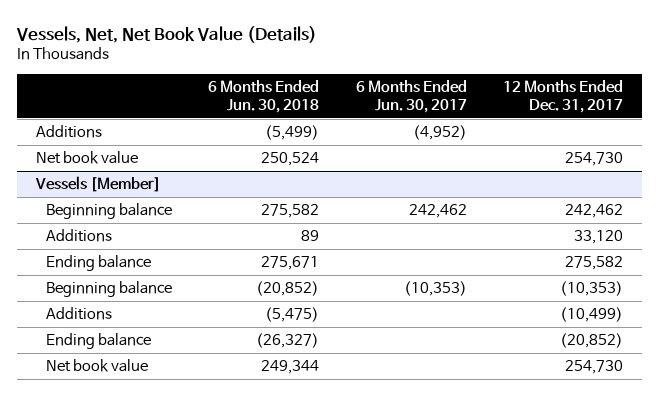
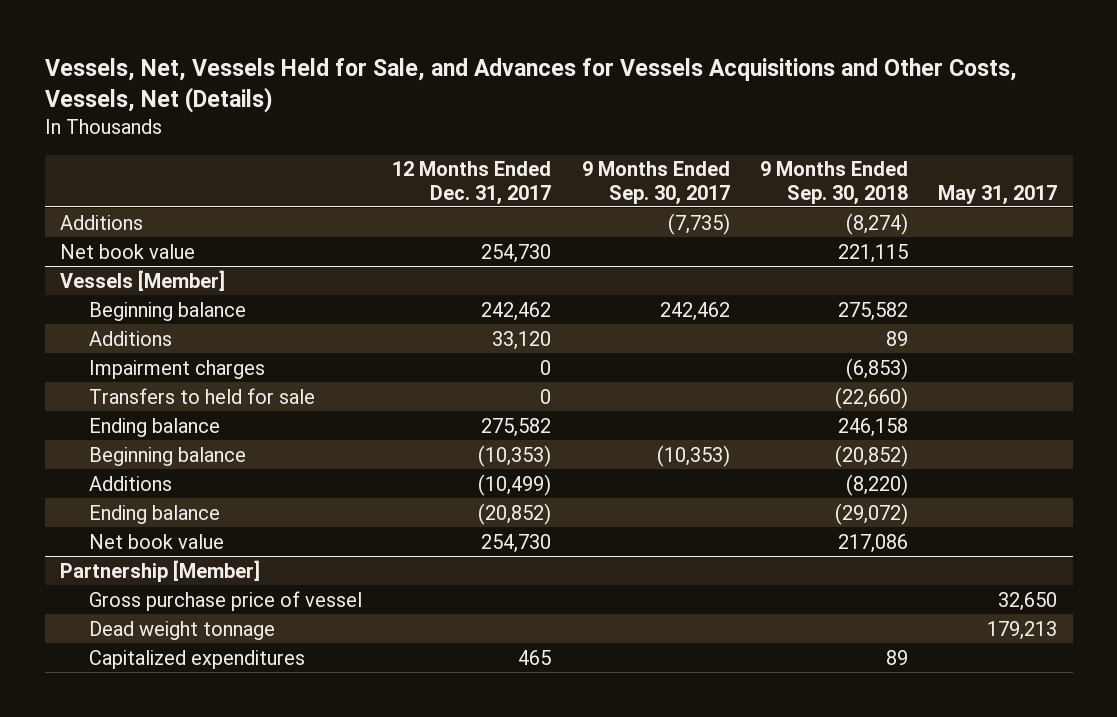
[16,25,318,43] Vessels, Net, Net Book Value (Details) -> [44,58,1017,114] Vessels, Net, Vessels Held for Sale, and Advances for Vessels Acquisitions and Other Costs, Vessels, Net (Details)
[208,79,320,114] 6 Months Ended Jun. 30, 2018 -> none
[355,79,467,114] 6 Months Ended Jun. 30, 2017 -> none
none -> [581,161,730,205] 9 Months Ended Sep. 30, 2017
none -> [760,161,909,205] 9 Months Ended Sep. 30, 2018
none -> [938,184,1058,205] May 31, 2017
none -> [89,359,266,379] Impairment charges
none -> [89,387,316,404] Transfers to held for sale
none -> [60,559,261,582] Partnership [Member]
none -> [89,590,363,611] Gross purchase price of vessel
none -> [89,620,276,640] Dead weight tonnage
none -> [89,649,306,669] Capitalized expenditures

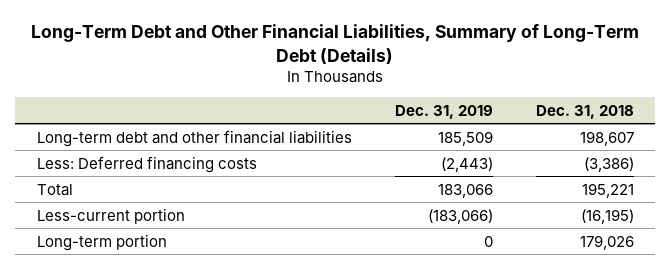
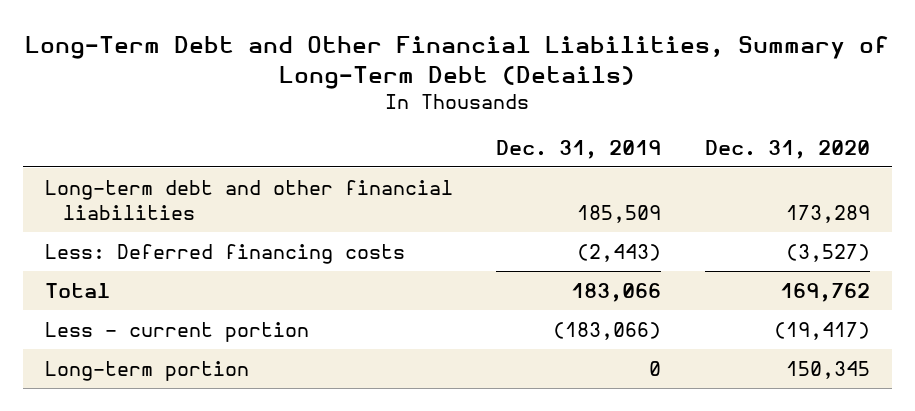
[535,104,634,119] Dec. 31, 2018 -> none
none -> [705,139,871,159] Dec. 31, 2020
[36,207,185,224] Less-current portion -> [44,321,309,342] Less - current portion

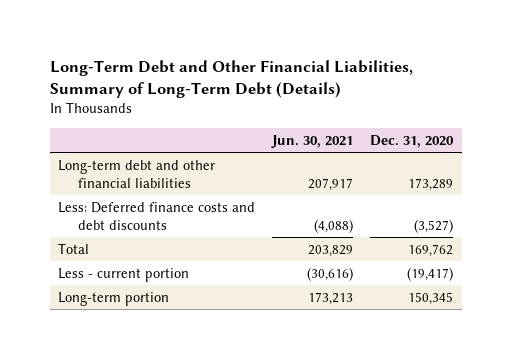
[496,139,662,159] Dec. 31, 2019 -> none
none -> [271,134,354,148] Jun. 30, 2021
[44,243,405,264] Less: Deferred financing costs -> [58,201,256,230] Less: Deferred finance costs and debt discounts

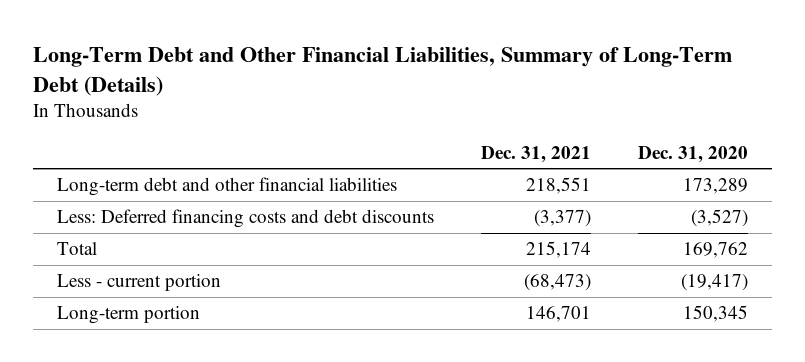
[271,134,354,148] Jun. 30, 2021 -> none
none -> [480,145,591,163] Dec. 31, 2021
[58,201,256,230] Less: Deferred finance costs and debt discounts -> [56,209,434,229] Less: Deferred financing costs and debt discounts

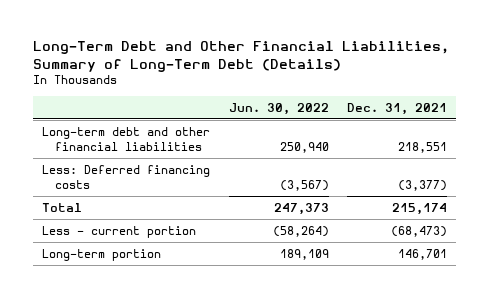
[638,145,749,163] Dec. 31, 2020 -> none
none -> [228,102,329,115] Jun. 30, 2022
[56,209,434,229] Less: Deferred financing costs and debt discounts -> [42,164,211,189] Less: Deferred financing costs

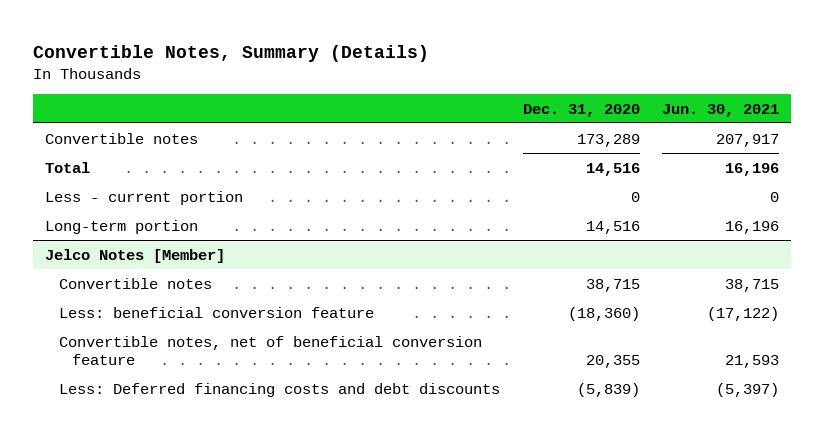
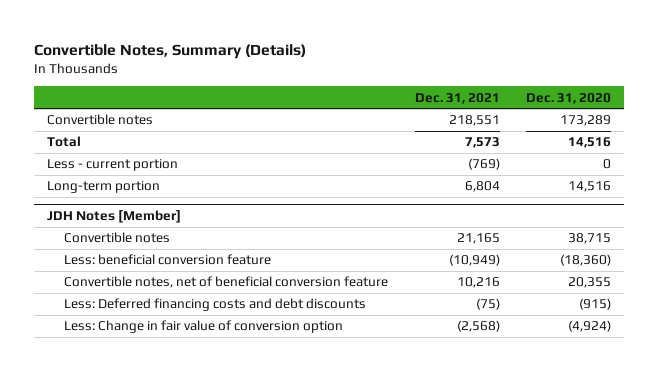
[662,103,780,117] Jun. 30, 2021 -> none
none -> [414,92,500,104] Dec. 31, 2021
[44,248,225,263] Jelco Notes [Member] -> [46,210,181,224] JDH Notes [Member]
[576,382,640,397] (5,839) -> [579,298,612,311] (915)
none -> [64,320,344,334] Less: Change in fair value of conversion option

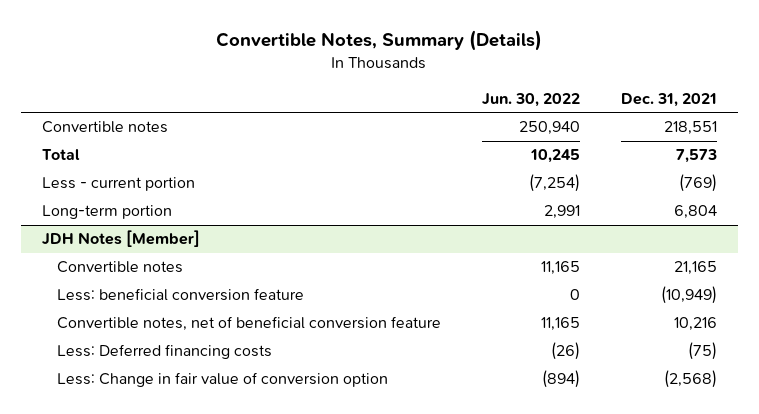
[526,92,612,104] Dec. 31, 2020 -> none
none -> [482,92,581,107] Jun. 30, 2022
[64,298,367,312] Less: Deferred financing costs and debt discounts -> [57,344,273,360] Less: Deferred financing costs

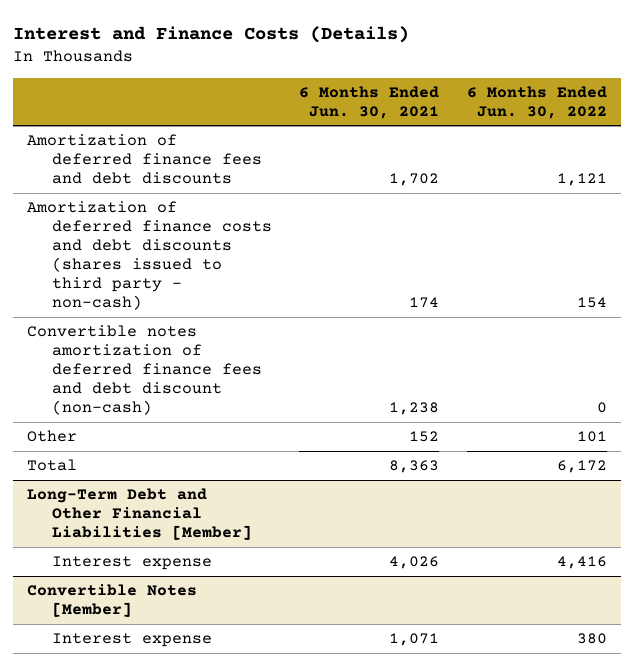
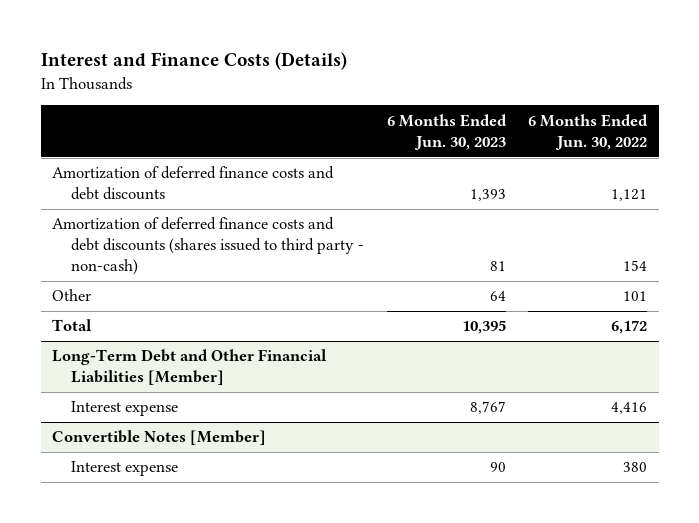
[299,85,440,119] 6 Months Ended Jun. 30, 2021 -> none
none -> [386,113,507,150] 6 Months Ended Jun. 30, 2023
[27,134,262,185] Amortization of deferred finance fees and debt discounts -> [51,166,334,201] Amortization of deferred finance costs and debt discounts
[27,325,262,416] Convertible notes amortization of deferred finance fees and debt discount (non-cash) -> none

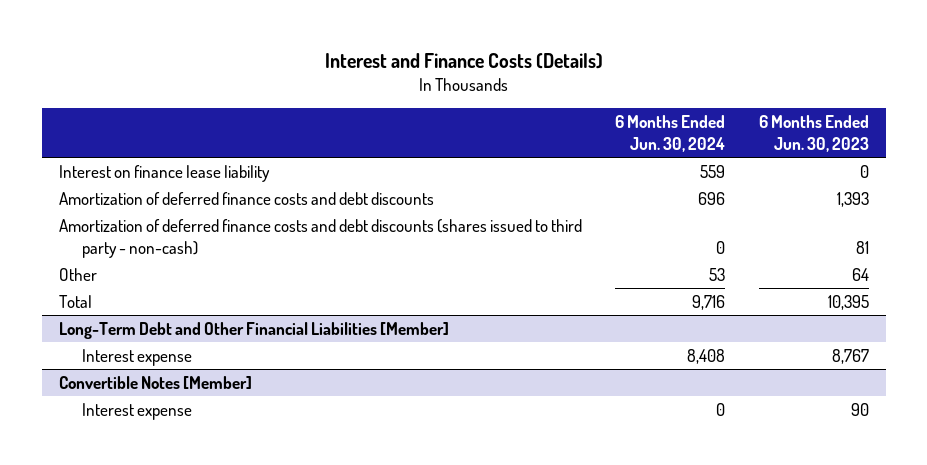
[528,113,649,150] 6 Months Ended Jun. 30, 2022 -> none
none -> [615,114,726,152] 6 Months Ended Jun. 30, 2024
none -> [58,164,270,182] Interest on finance lease liability

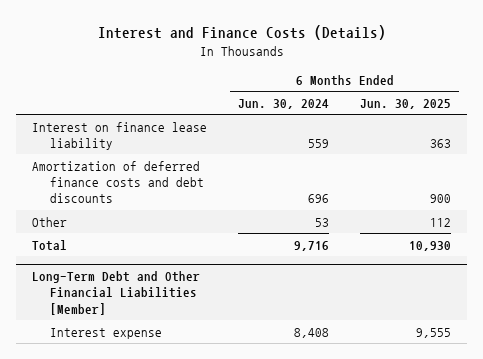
[758,114,869,152] 6 Months Ended Jun. 30, 2023 -> none
none -> [360,98,452,109] Jun. 30, 2025
[58,218,582,258] Amortization of deferred finance costs and debt discounts (shares issued to third party - non-cash) -> none
[58,375,252,389] Convertible Notes [Member] -> none
[82,402,193,420] Interest expense -> none

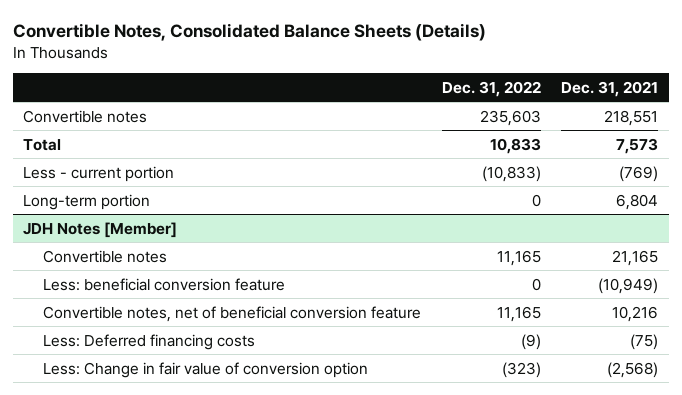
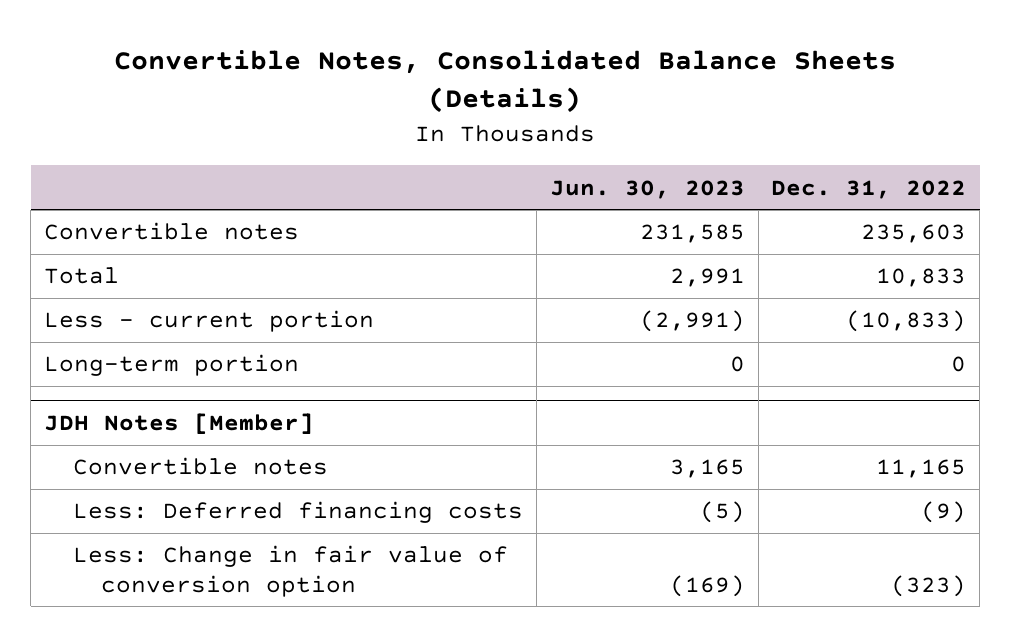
[561,80,659,97] Dec. 31, 2021 -> none
none -> [549,179,745,199] Jun. 30, 2023
[43,277,286,291] Less: beneficial conversion feature -> none
[43,305,422,322] Convertible notes, net of beneficial conversion feature -> none

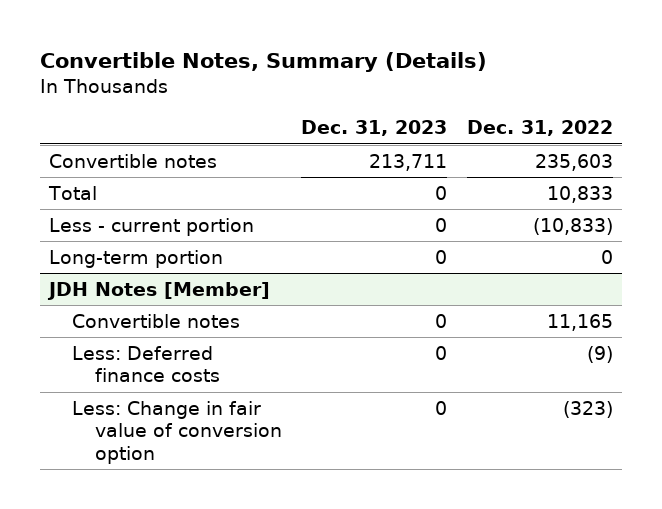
[114,50,897,114] Convertible Notes, Consolidated Balance Sheets (Details) -> [39,52,487,73] Convertible Notes, Summary (Details)
[549,179,745,199] Jun. 30, 2023 -> none
none -> [301,120,448,137] Dec. 31, 2023
[72,501,523,524] Less: Deferred financing costs -> [72,345,221,383] Less: Deferred finance costs

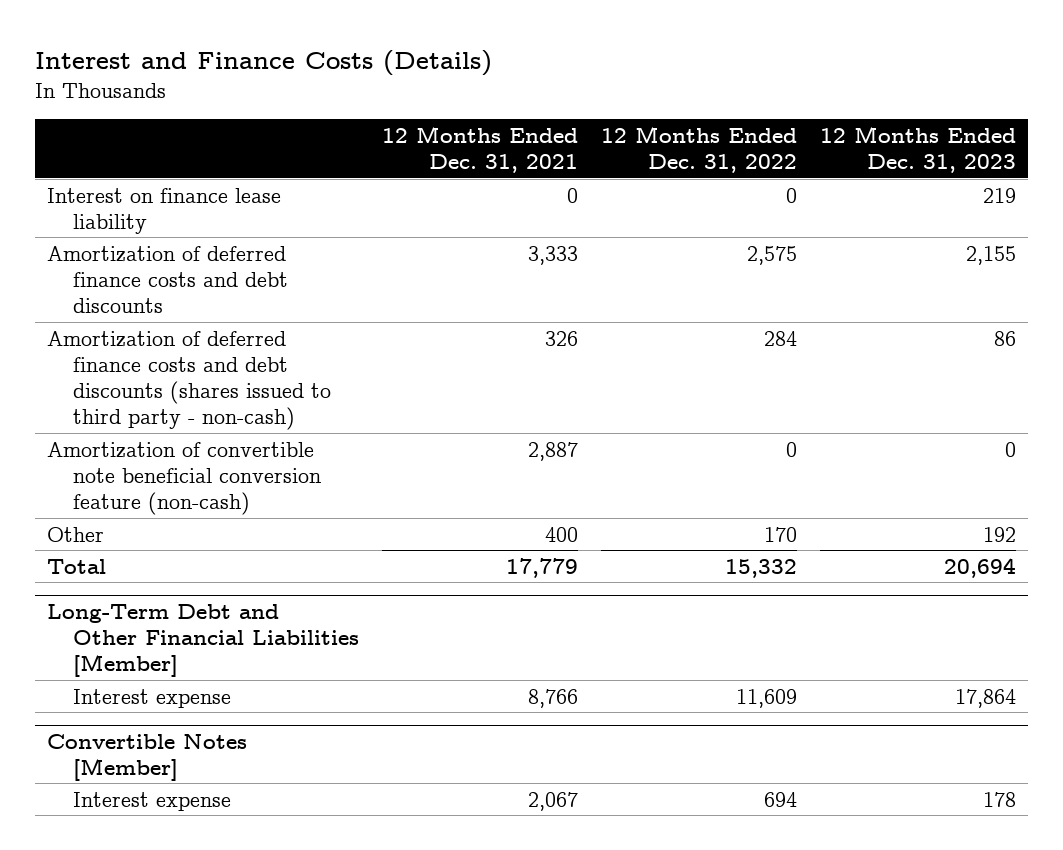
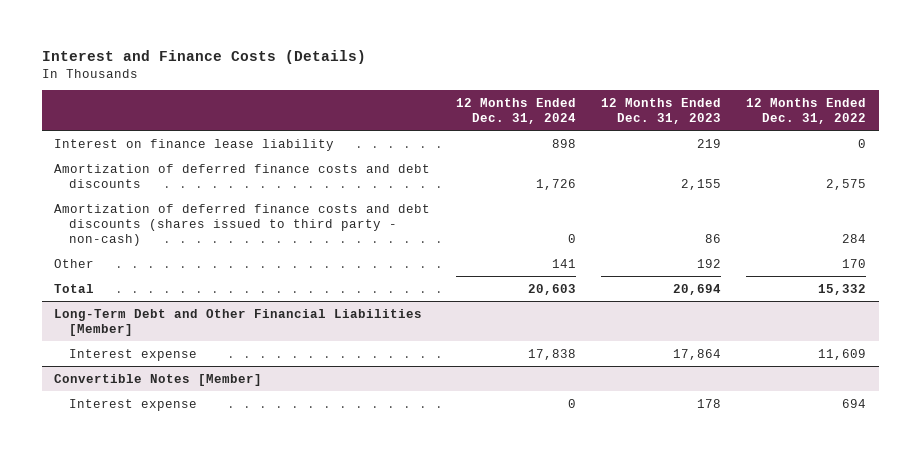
[381,125,578,173] 12 Months Ended Dec. 31, 2021 -> none
none -> [455,97,576,125] 12 Months Ended Dec. 31, 2024
[46,441,321,515] Amortization of convertible note beneficial conversion feature (non-cash) -> none

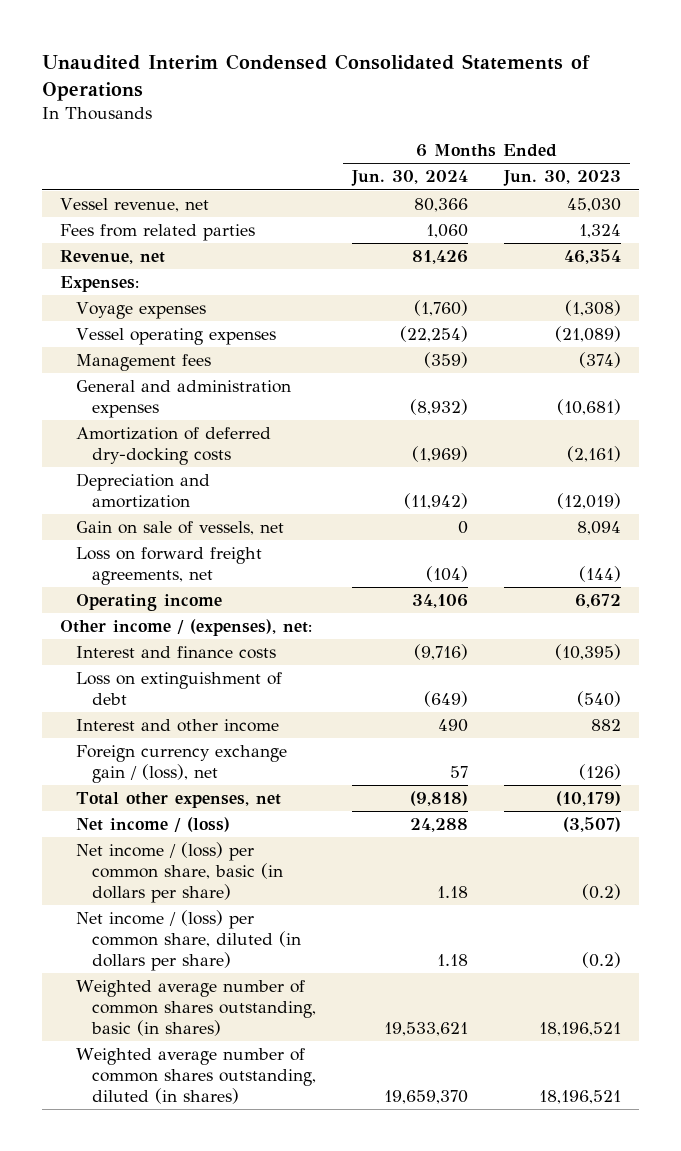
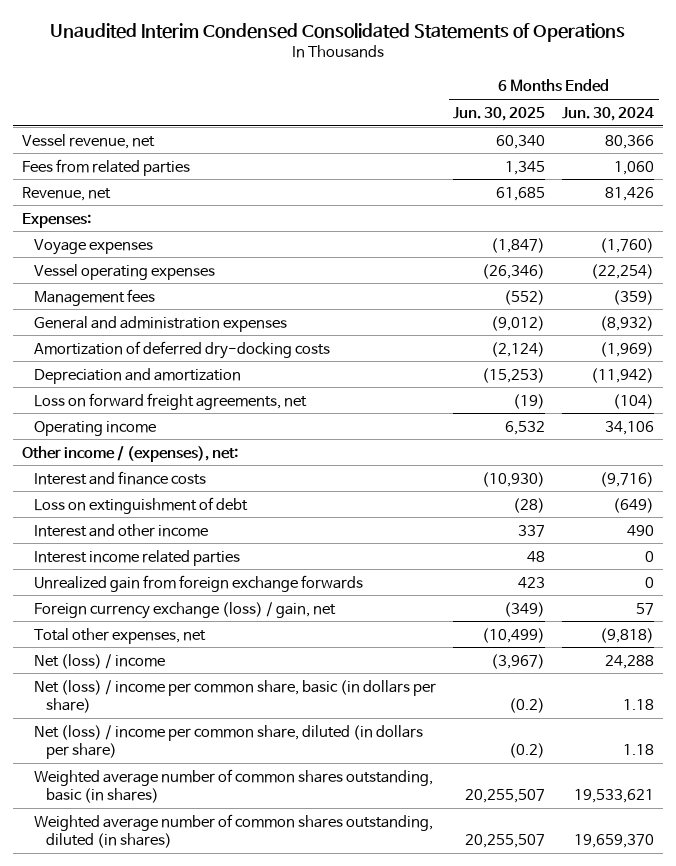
[503,170,622,187] Jun. 30, 2023 -> none
none -> [453,106,546,121] Jun. 30, 2025
[76,521,285,536] Gain on sale of vessels, net -> none
none -> [34,549,241,566] Interest income related parties
none -> [34,574,364,592] Unrealized gain from foreign exchange forwards
[76,745,288,783] Foreign currency exchange gain / (loss), net -> [34,601,337,619] Foreign currency exchange (loss) / gain, net
[76,817,231,833] Net income / (loss) -> [34,653,166,669] Net (loss) / income
[76,842,284,903] Net income / (loss) per common share, basic (in dollars per share) -> [34,679,437,714] Net (loss) / income per common share, basic (in dollars per share)
[76,910,302,971] Net income / (loss) per common share, diluted (in dollars per share) -> [34,724,424,760] Net (loss) / income per common share, diluted (in dollars per share)

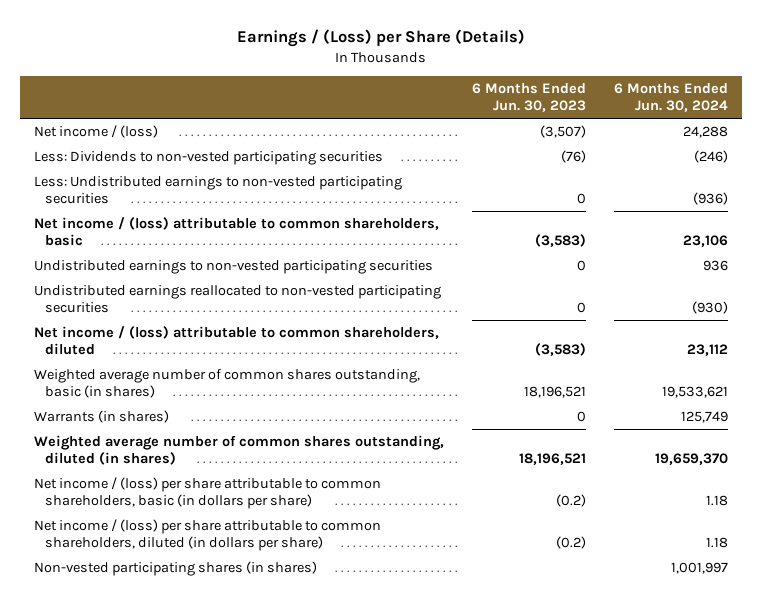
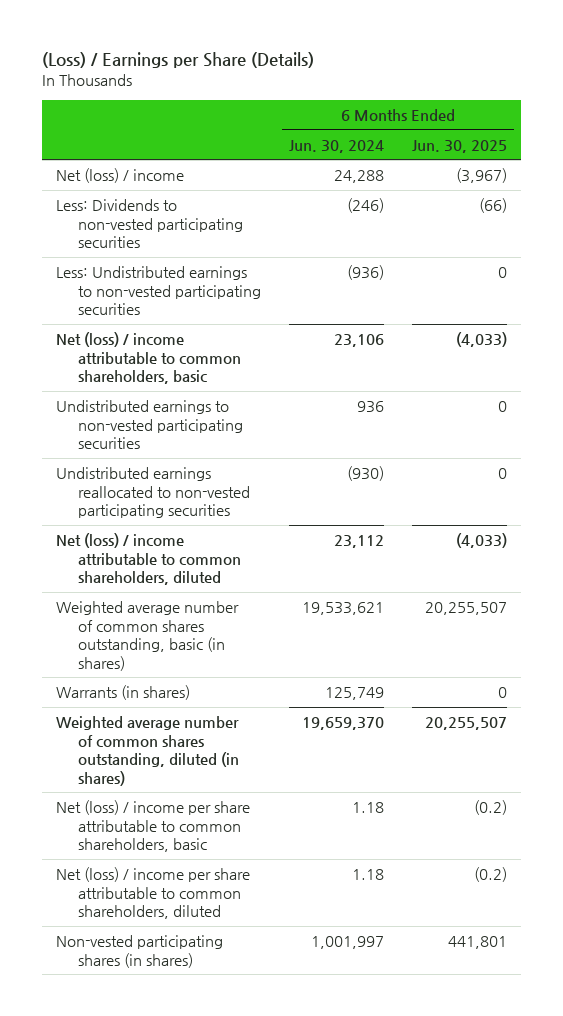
[236,29,525,48] Earnings / (Loss) per Share (Details) -> [42,52,315,69] (Loss) / Earnings per Share (Details)
[471,83,586,113] 6 Months Ended Jun. 30, 2023 -> none
none -> [412,139,508,153] Jun. 30, 2025
[33,124,158,138] Net income / (loss) -> [56,168,185,184] Net (loss) / income
[33,216,439,247] Net income / (loss) attributable to common shareholders, basic -> [56,332,241,385] Net (loss) / income attributable to common shareholders, basic
[33,325,439,356] Net income / (loss) attributable to common shareholders, diluted -> [56,533,241,586] Net (loss) / income attributable to common shareholders, diluted
[33,476,381,510] Net income / (loss) per share attributable to common shareholders, basic (in dollars per share) -> [56,800,251,853] Net (loss) / income per share attributable to common shareholders, basic
[33,518,381,552] Net income / (loss) per share attributable to common shareholders, diluted (in dollars per share) -> [56,867,251,920] Net (loss) / income per share attributable to common shareholders, diluted

